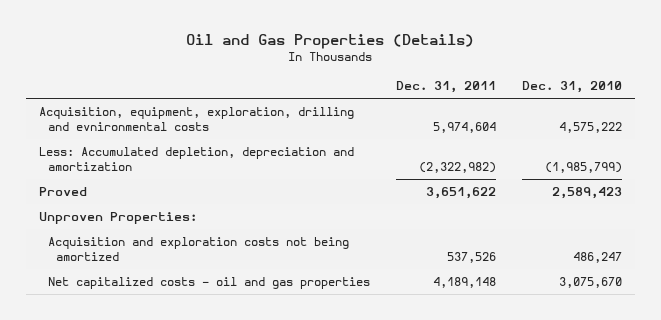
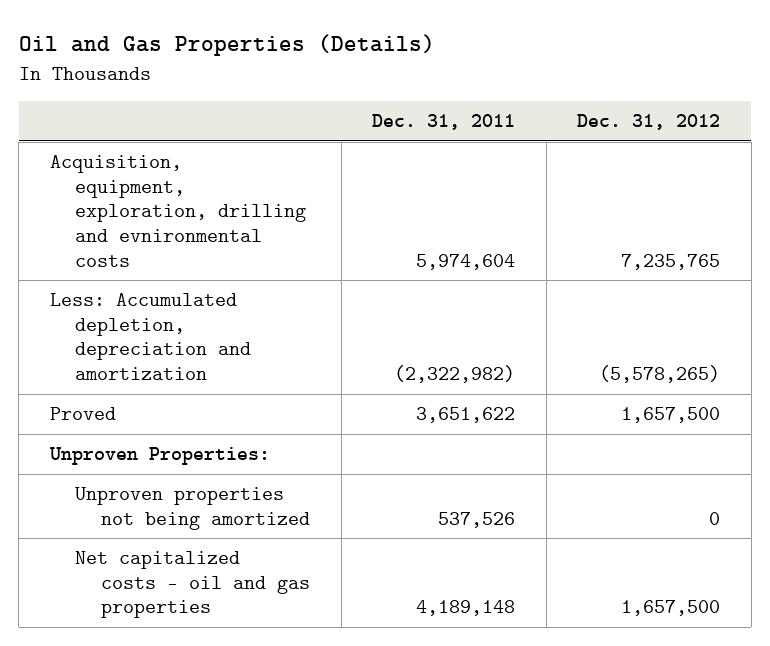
[521,81,622,94] Dec. 31, 2010 -> none
none -> [577,114,721,131] Dec. 31, 2012
[47,236,349,262] Acquisition and exploration costs not being amortized -> [75,487,311,530] Unproven properties not being amortized

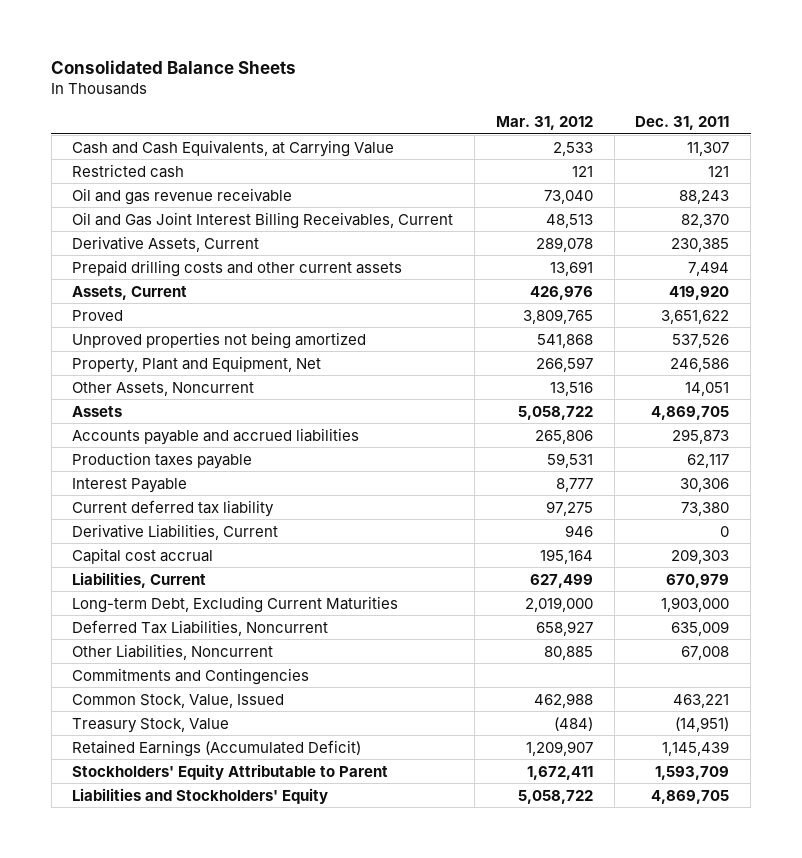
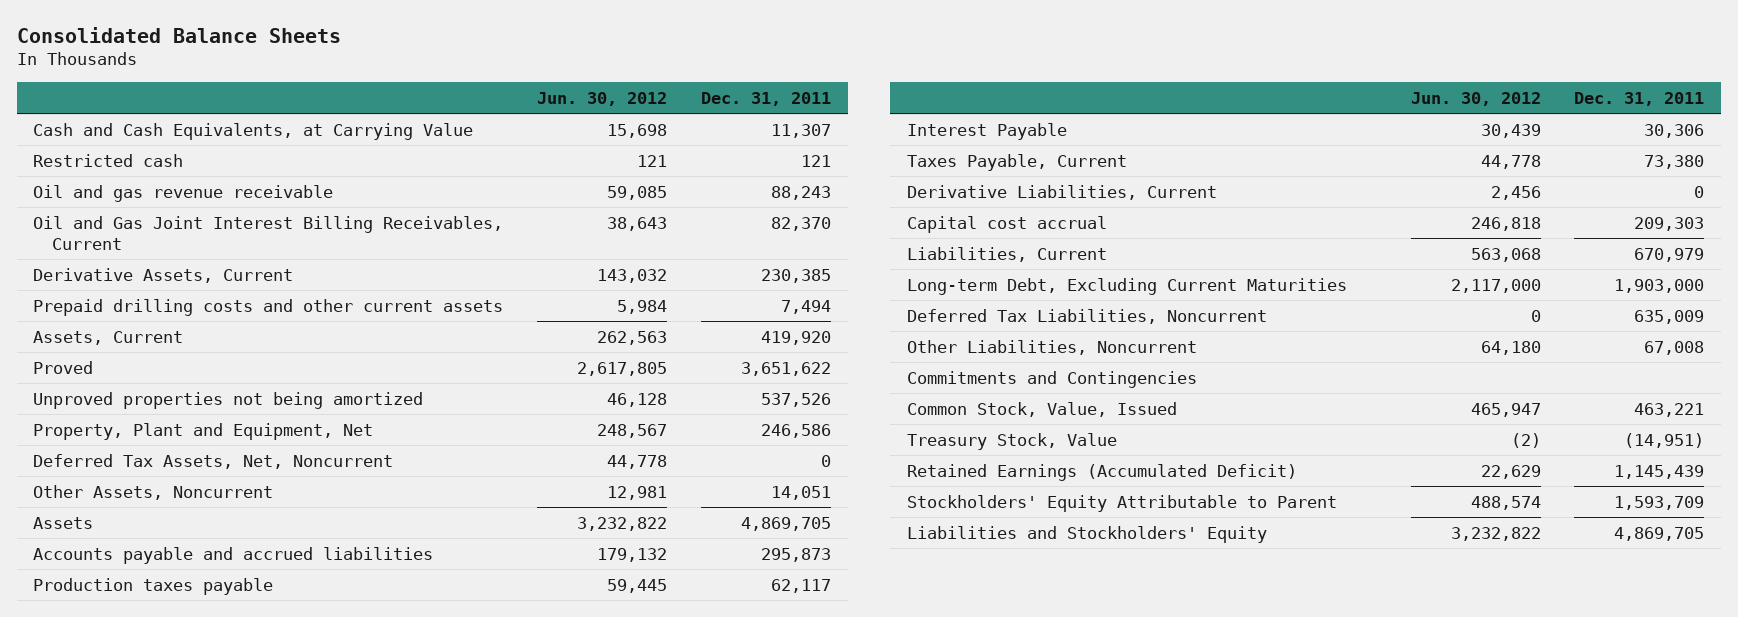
[495,115,593,130] Mar. 31, 2012 -> none
none -> [537,91,668,106] Jun. 30, 2012
none -> [33,453,394,469] Deferred Tax Assets, Net, Noncurrent
[72,499,275,517] Current deferred tax liability -> [906,153,1127,171] Taxes Payable, Current

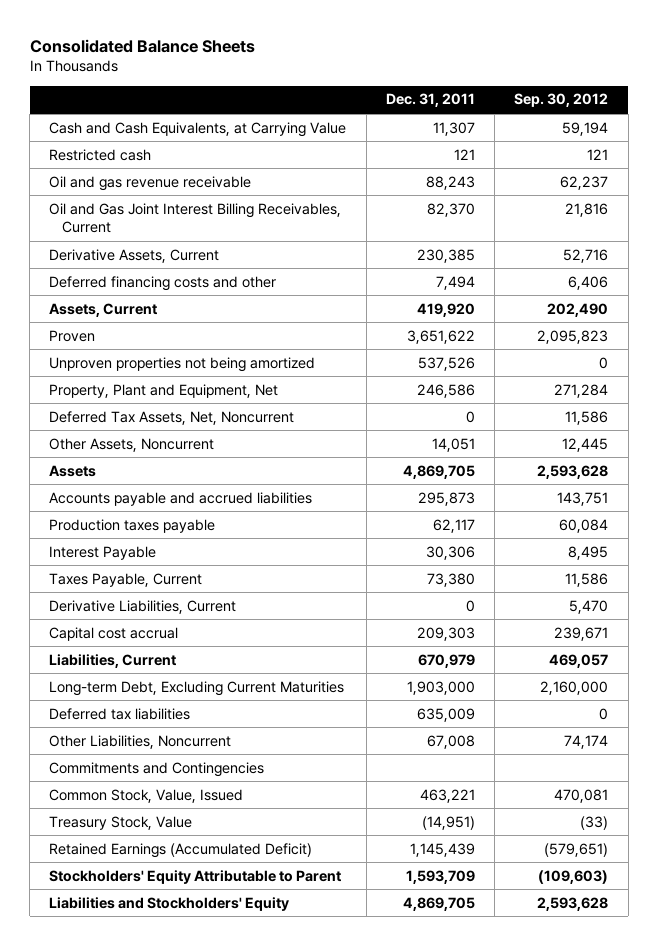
[537,91,668,106] Jun. 30, 2012 -> none
none -> [514,93,609,108] Sep. 30, 2012
[33,298,504,316] Prepaid drilling costs and other current assets -> [49,275,277,291] Deferred financing costs and other
[33,360,94,374] Proved -> [49,329,96,342] Proven
[33,391,424,409] Unproved properties not being amortized -> [49,356,316,372] Unproven properties not being amortized
[906,308,1267,324] Deferred Tax Liabilities, Noncurrent -> [49,707,191,720] Deferred tax liabilities

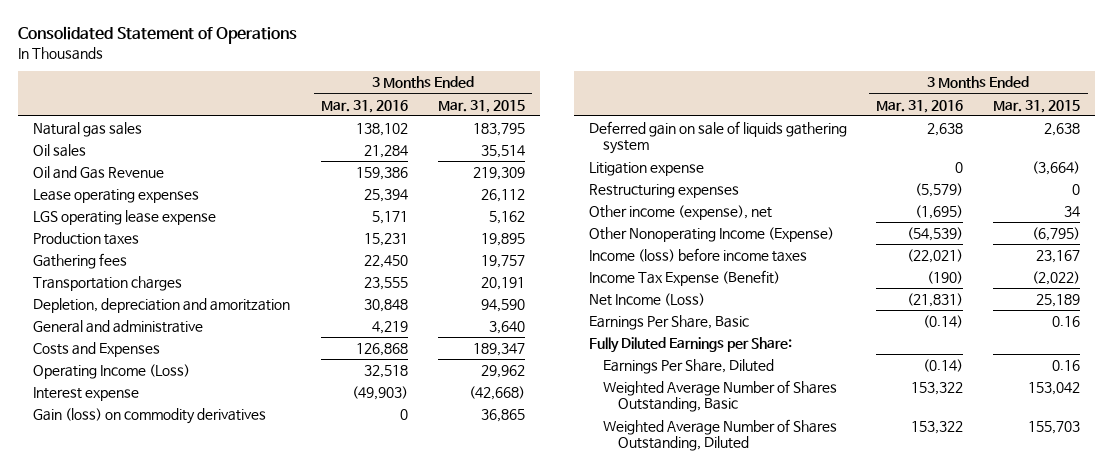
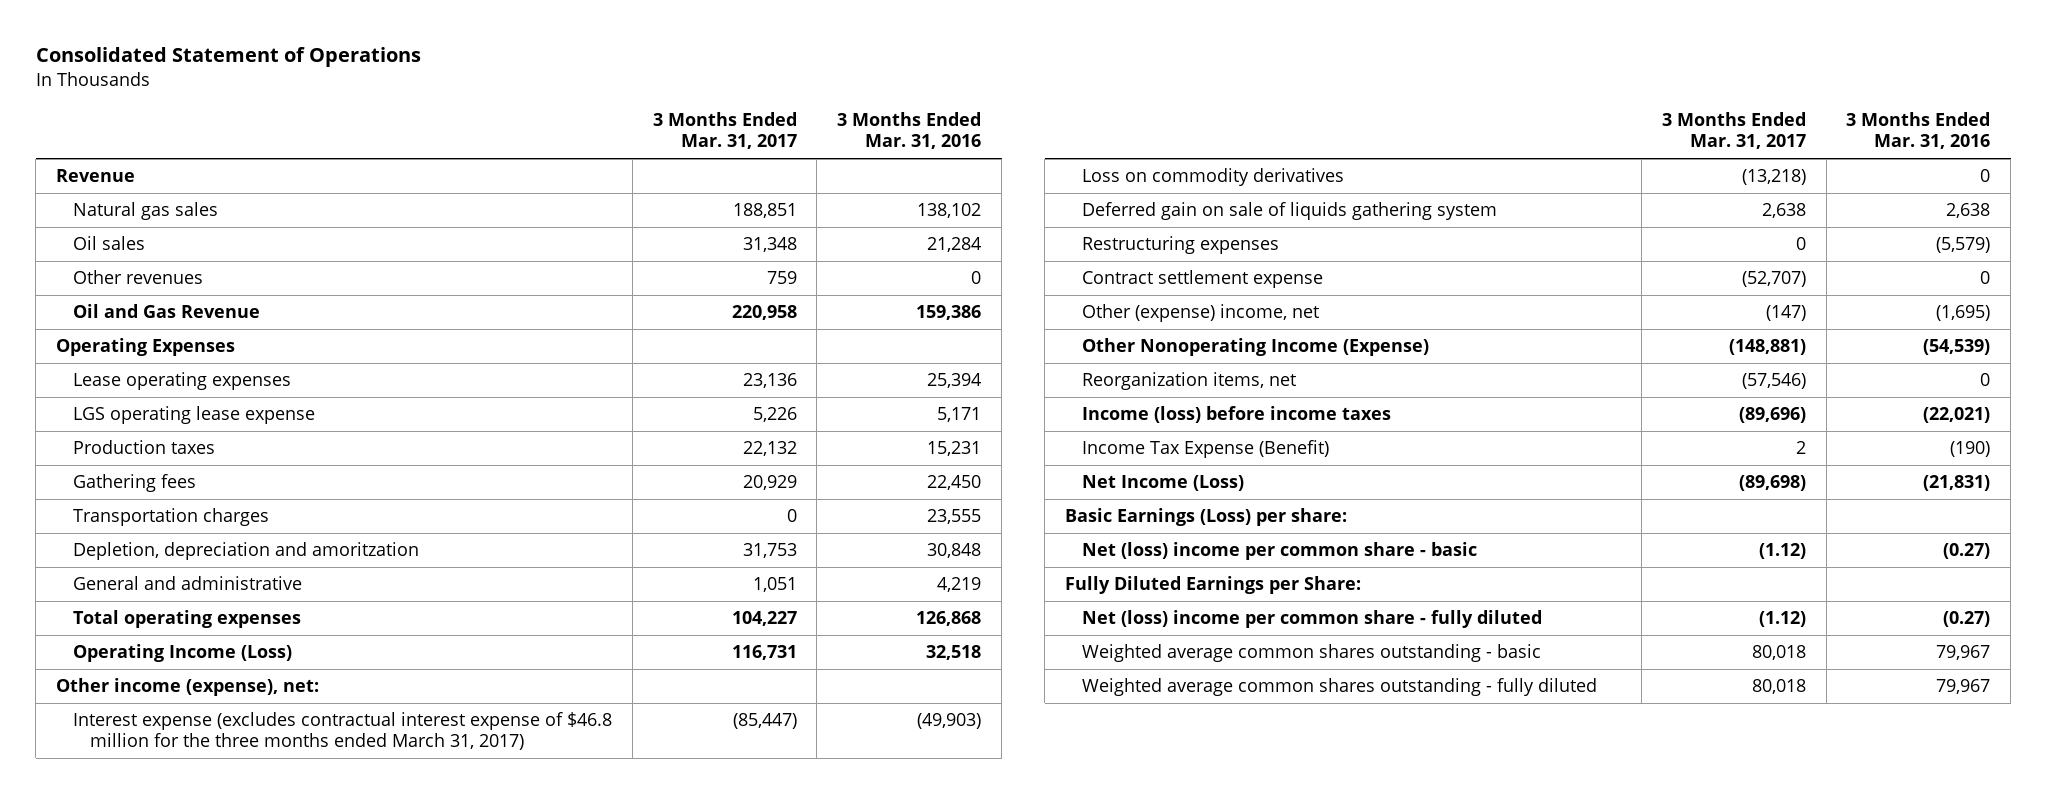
[437,99,525,113] Mar. 31, 2015 -> none
none -> [652,112,797,150] 3 Months Ended Mar. 31, 2017
none -> [55,169,135,183] Revenue
none -> [73,270,204,285] Other revenues
none -> [55,338,235,357] Operating Expenses
[33,341,161,357] Costs and Expenses -> [73,610,302,629] Total operating expenses
none -> [55,678,319,697] Other income (expense), net:
[33,386,140,401] Interest expense -> [73,712,613,751] Interest expense (excludes contractual interest expense of $46.8 million for the three months ended March 31, 2017)
[33,407,267,424] Gain (loss) on commodity derivatives -> [1082,168,1345,187] Loss on commodity derivatives
[588,161,704,176] Litigation expense -> none
none -> [1082,270,1324,289] Contract settlement expense
[588,204,772,220] Other income (expense), net -> [1082,304,1320,323] Other (expense) income, net
none -> [1082,372,1297,391] Reorganization items, net
none -> [1064,508,1347,527] Basic Earnings (Loss) per share:
[588,314,749,330] Earnings Per Share, Basic -> [1082,542,1478,561] Net (loss) income per common share - basic
[923,314,964,328] (0.14) -> [1943,543,1991,560] (0.27)
[603,358,775,374] Earnings Per Share, Diluted -> [1082,610,1543,629] Net (loss) income per common share - fully diluted
[923,358,964,372] (0.14) -> [1943,611,1991,628] (0.27)
[603,379,838,413] Weighted Average Number of Shares Outstanding, Basic -> [1082,644,1542,663] Weighted average common shares outstanding - basic
[911,381,964,395] 153,322 -> [1936,645,1991,661] 79,967
[603,418,838,452] Weighted Average Number of Shares Outstanding, Diluted -> [1082,678,1598,697] Weighted average common shares outstanding - fully diluted
[911,420,964,434] 153,322 -> [1936,679,1991,695] 79,967

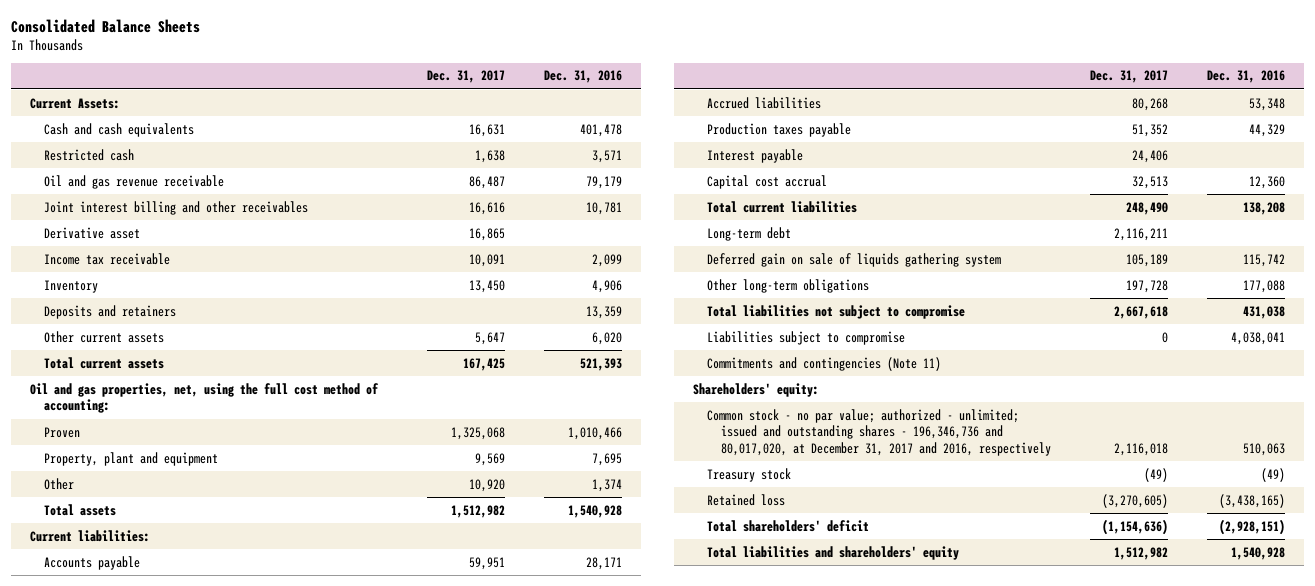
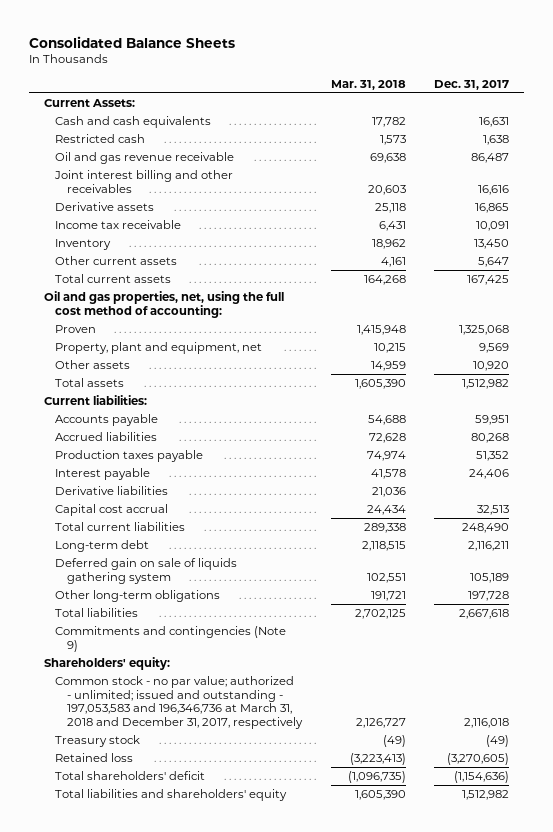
[543,70,622,84] Dec. 31, 2016 -> none
none -> [330,79,406,90] Mar. 31, 2018
[44,226,141,239] Derivative asset -> [55,202,155,212] Derivative assets
[44,304,177,319] Deposits and retainers -> none
[44,451,219,466] Property, plant and equipment -> [55,342,263,355] Property, plant and equipment, net
[44,477,75,490] Other -> [55,360,131,370] Other assets
none -> [55,486,169,496] Derivative liabilities
[707,330,906,345] Liabilities subject to compromise -> none
[707,304,966,319] Total liabilities not subject to compromise -> [55,608,139,618] Total liabilities
[707,356,942,371] Commitments and contingencies (Note 11) -> [55,626,287,652] Commitments and contingencies (Note 9)
[707,408,1052,457] Common stock - no par value; authorized - unlimited; issued and outstanding shares - 196,346,736 and 80,017,020, at December 31, 2017 and 2016, respectively -> [55,676,303,729] Common stock - no par value; authorized - unlimited; issued and outstanding - 197,053,583 and 196,346,736 at March 31, 2018 and December 31, 2017, respectively

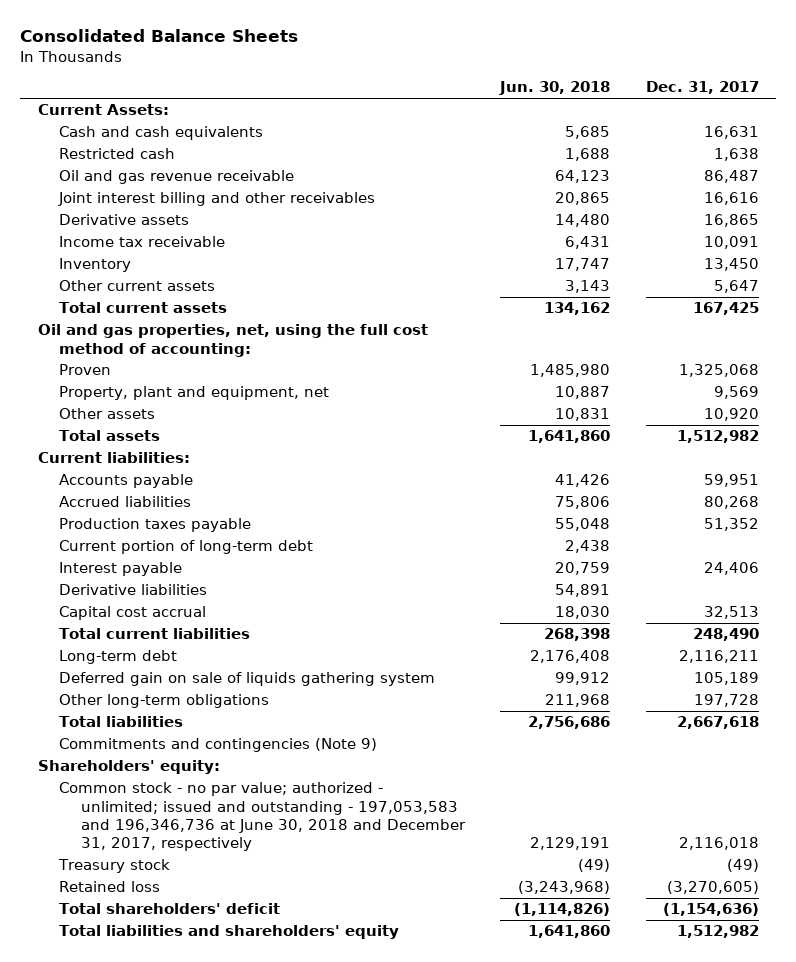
[330,79,406,90] Mar. 31, 2018 -> none
none -> [499,81,611,96] Jun. 30, 2018
none -> [59,540,314,555] Current portion of long-term debt
[55,676,303,729] Common stock - no par value; authorized - unlimited; issued and outstanding - 197,053,583 and 196,346,736 at March 31, 2018 and December 31, 2017, respectively -> [59,782,466,852] Common stock - no par value; authorized - unlimited; issued and outstanding - 197,053,583 and 196,346,736 at June 30, 2018 and December 31, 2017, respectively

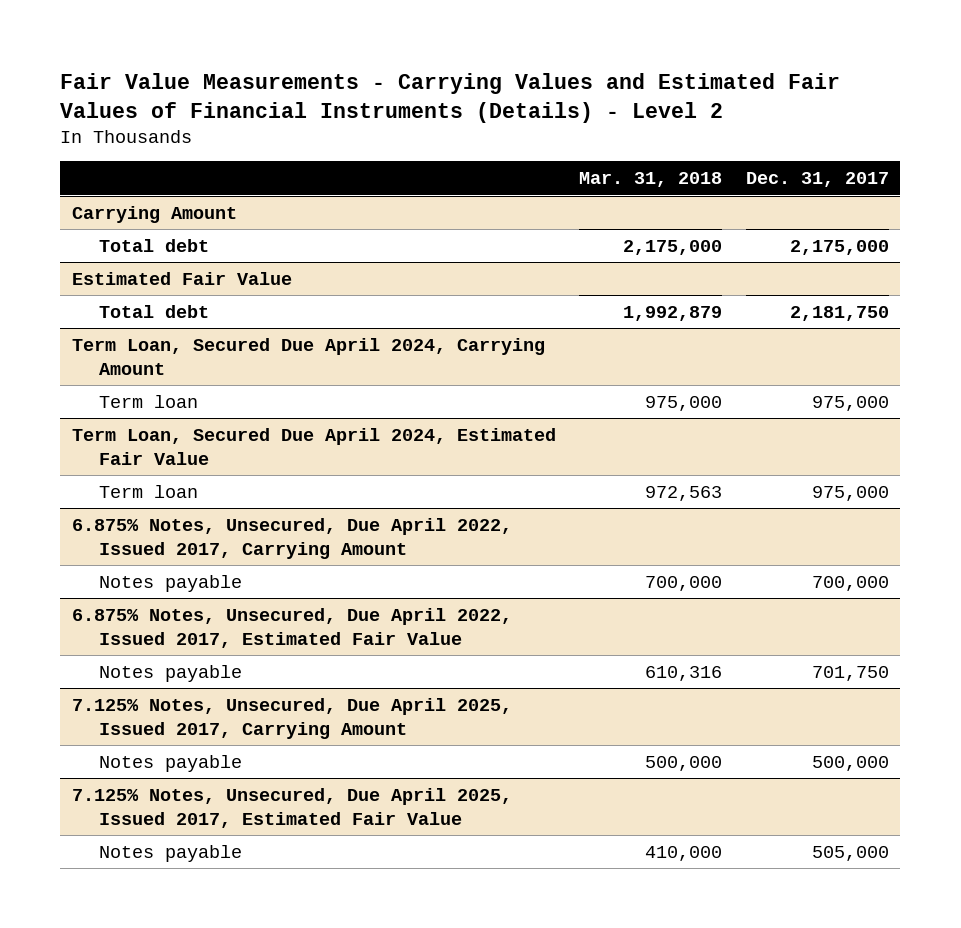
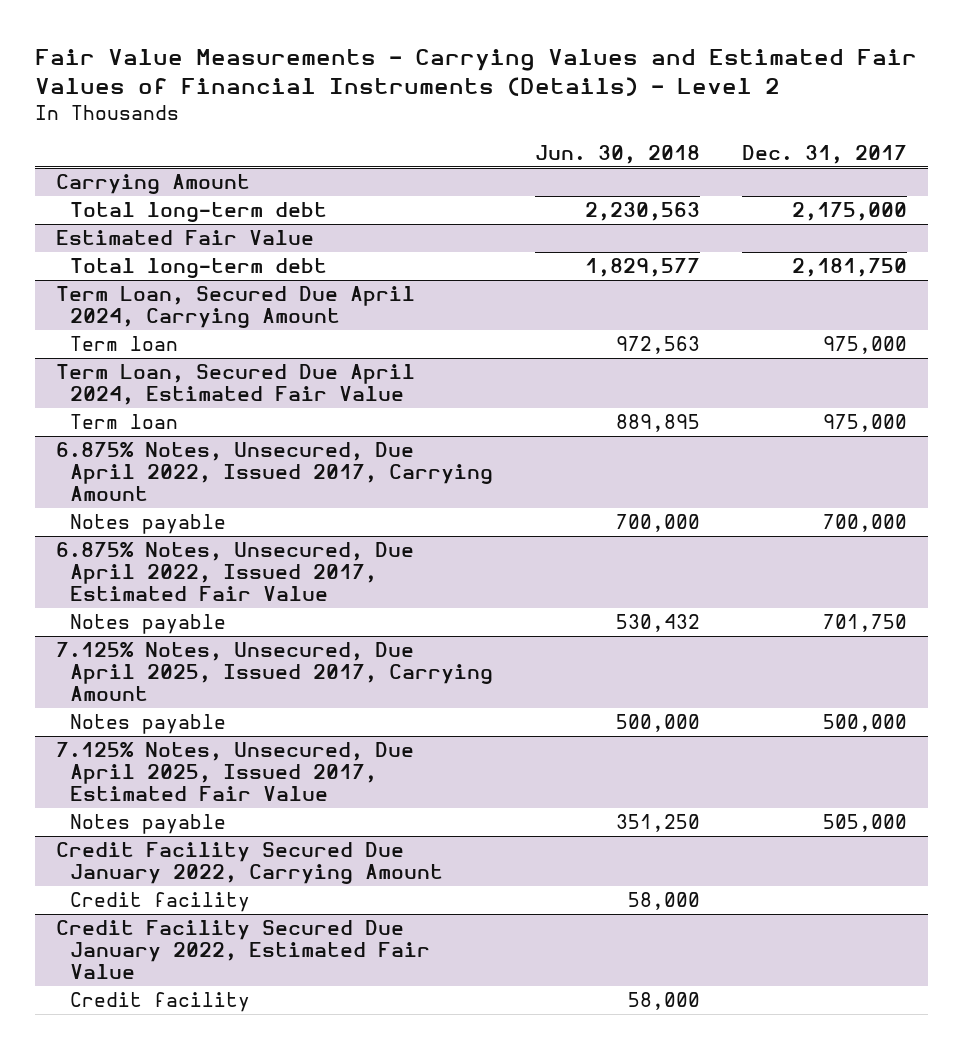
[579,172,723,188] Mar. 31, 2018 -> none
none -> [535,144,701,164] Jun. 30, 2018
[99,238,210,252] Total debt -> [70,202,328,223] Total long-term debt
[99,304,210,318] Total debt -> [70,258,328,279] Total long-term debt
none -> [56,842,444,885] Credit Facility Secured Due January 2022, Carrying Amount
none -> [70,892,251,913] Credit facility
none -> [56,920,431,980] Credit Facility Secured Due January 2022, Estimated Fair Value
none -> [70,992,251,1013] Credit facility

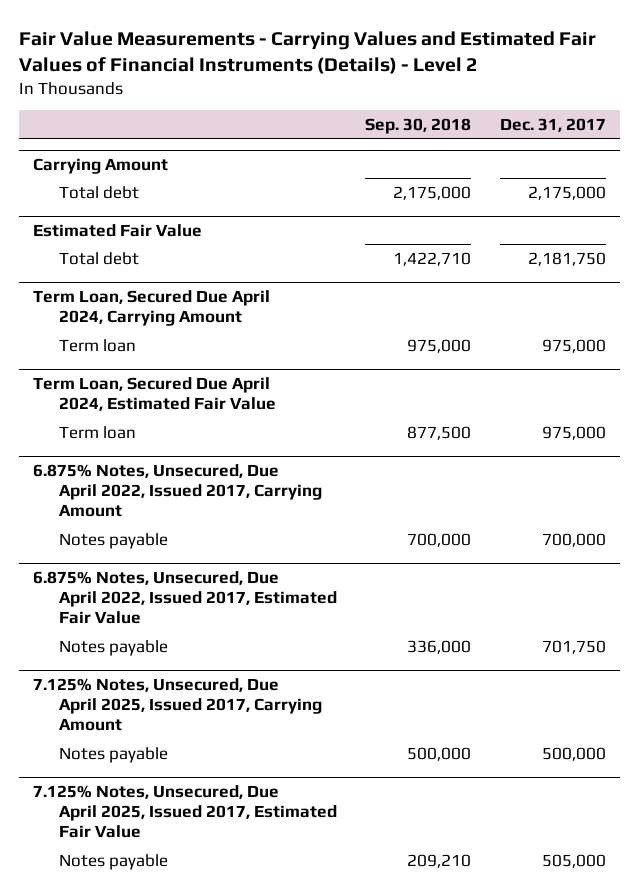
[535,144,701,164] Jun. 30, 2018 -> none
none -> [365,117,472,134] Sep. 30, 2018
[70,202,328,223] Total long-term debt -> [58,185,139,199] Total debt
[70,258,328,279] Total long-term debt -> [58,251,139,265] Total debt
[56,842,444,885] Credit Facility Secured Due January 2022, Carrying Amount -> none
[70,892,251,913] Credit facility -> none
[56,920,431,980] Credit Facility Secured Due January 2022, Estimated Fair Value -> none
[70,992,251,1013] Credit facility -> none

